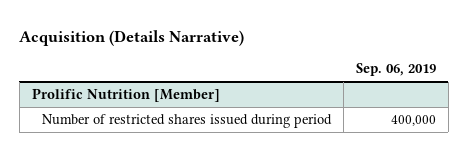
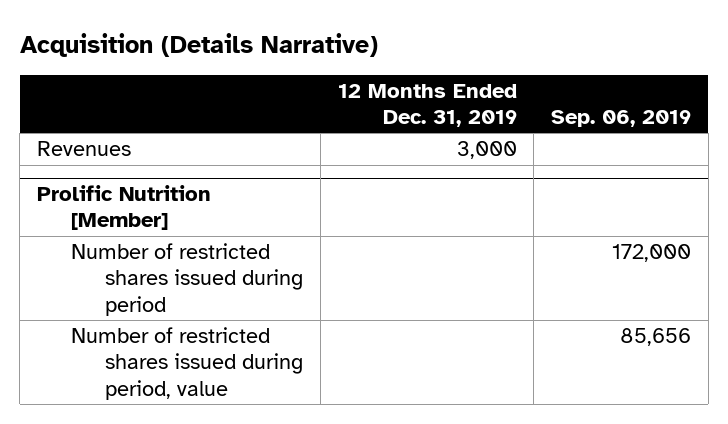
none -> [337,83,517,127] 12 Months Ended Dec. 31, 2019
none -> [36,141,131,157] Revenues
[390,115,436,127] 400,000 -> [612,244,692,263] 172,000
none -> [71,327,304,400] Number of restricted shares issued during period, value

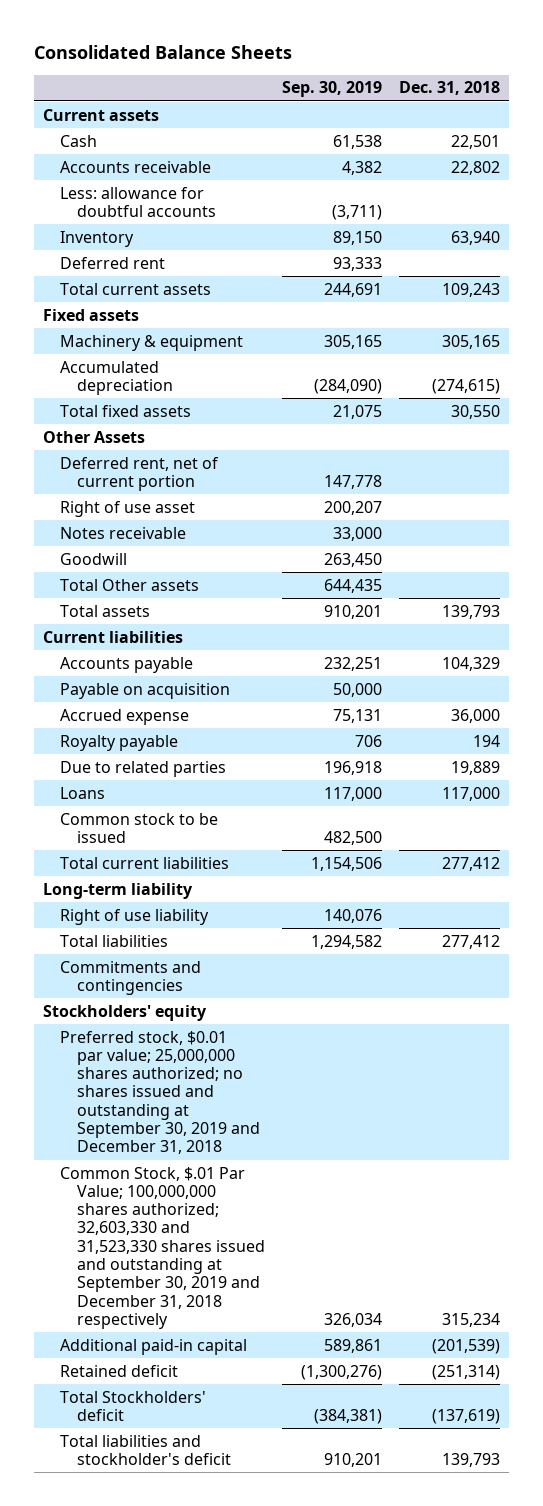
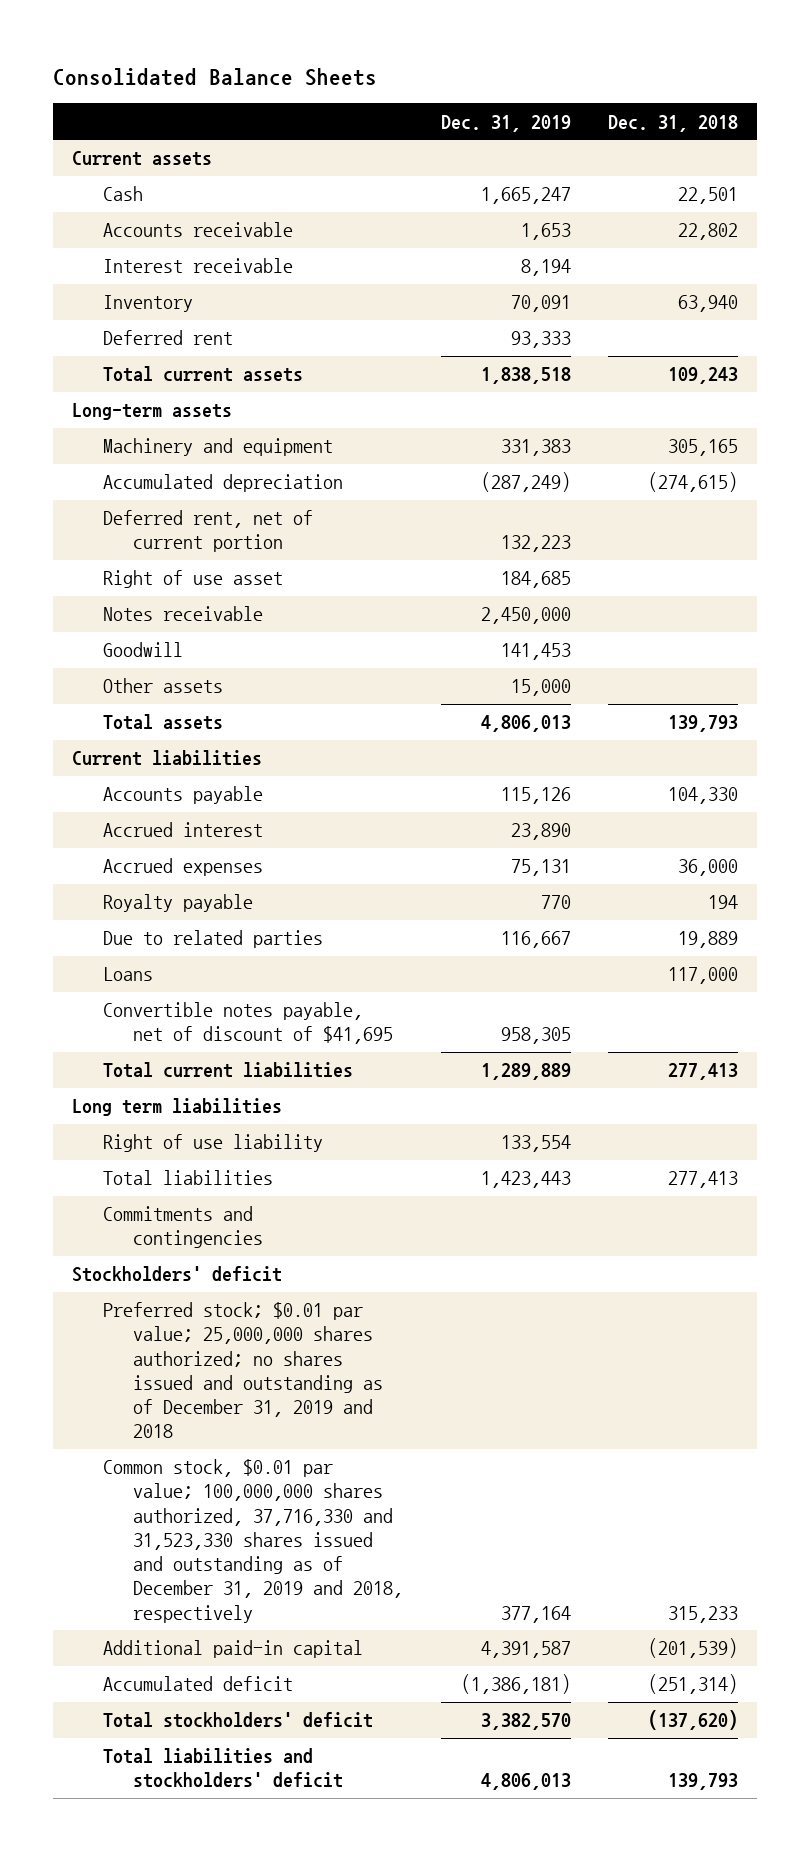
[282,81,383,98] Sep. 30, 2019 -> none
none -> [440,114,571,132] Dec. 31, 2019
[59,186,216,217] Less: allowance for doubtful accounts -> none
none -> [102,258,293,274] Interest receivable
[42,308,139,321] Fixed assets -> [71,403,232,421] Long-term assets
[59,334,243,351] Machinery & equipment -> [102,438,333,457] Machinery and equipment
[59,404,191,417] Total fixed assets -> none
[42,430,145,443] Other Assets -> none
[59,578,199,591] Total Other assets -> [102,678,223,694] Other assets
[59,682,230,699] Payable on acquisition -> none
[442,656,501,671] 104,329 -> [667,787,738,805] 104,330
none -> [102,822,263,838] Accrued interest
[59,708,189,725] Accrued expense -> [102,858,263,877] Accrued expenses
[59,812,218,843] Common stock to be issued -> none
none -> [102,1002,394,1045] Convertible notes payable, net of discount of $41,695
[442,856,501,871] 277,412 -> [667,1063,738,1081] 277,413
[42,882,193,899] Long-term liability -> [71,1098,282,1117] Long term liabilities
[442,934,501,949] 277,412 -> [667,1171,738,1189] 277,413
[42,1004,207,1021] Stockholders' equity -> [71,1266,282,1283] Stockholders' deficit
[59,1030,260,1155] Preferred stock, $0.01 par value; 25,000,000 shares authorized; no shares issued and outstanding at September 30, 2019 and December 31, 2018 -> [102,1302,384,1439] Preferred stock; $0.01 par value; 25,000,000 shares authorized; no shares issued and outstanding as of December 31, 2019 and 2018
[59,1166,265,1329] Common Stock, $.01 Par Value; 100,000,000 shares authorized; 32,603,330 and 31,523,330 shares issued and outstanding at September 30, 2019 and December 31, 2018 respectively -> [102,1459,404,1623] Common stock, $0.01 par value; 100,000,000 shares authorized, 37,716,330 and 31,523,330 shares issued and outstanding as of December 31, 2019 and 2018, respectively
[442,1312,501,1327] 315,234 -> [667,1605,738,1623] 315,233
[59,1364,178,1377] Retained deficit -> [102,1676,293,1692] Accumulated deficit
[59,1390,206,1421] Total Stockholders' deficit -> [102,1712,373,1729] Total stockholders' deficit
[432,1408,501,1424] (137,619) -> [647,1710,738,1731] (137,620)
[59,1434,231,1465] Total liabilities and stockholder's deficit -> [102,1748,344,1789] Total liabilities and stockholders' deficit

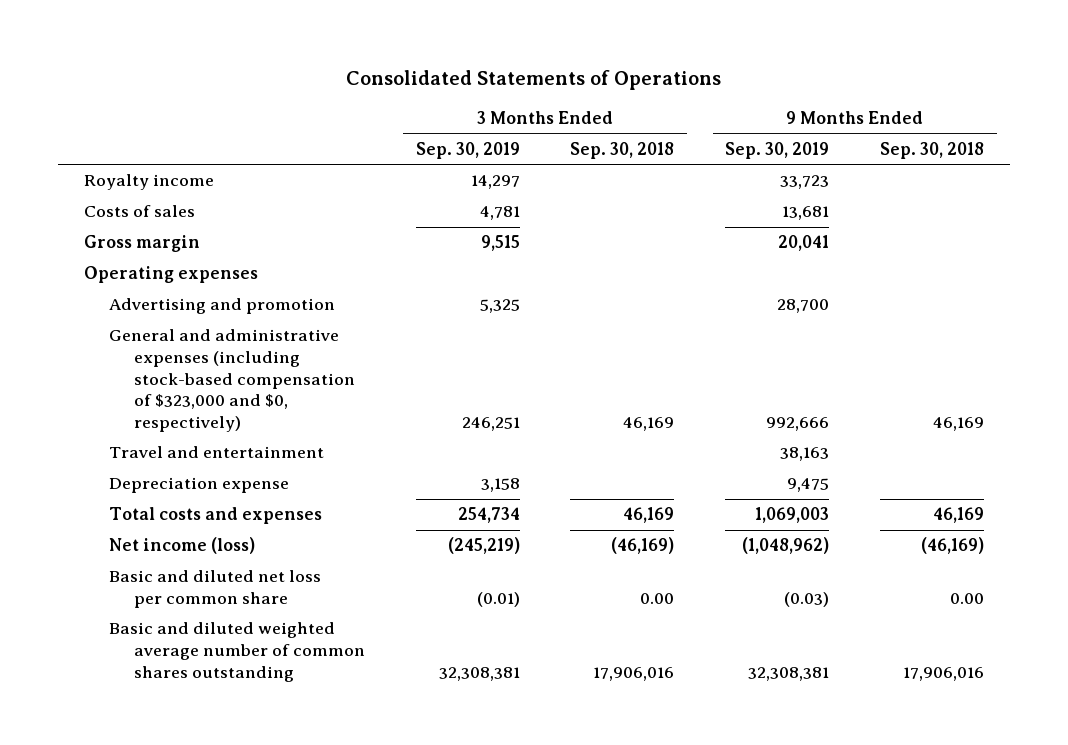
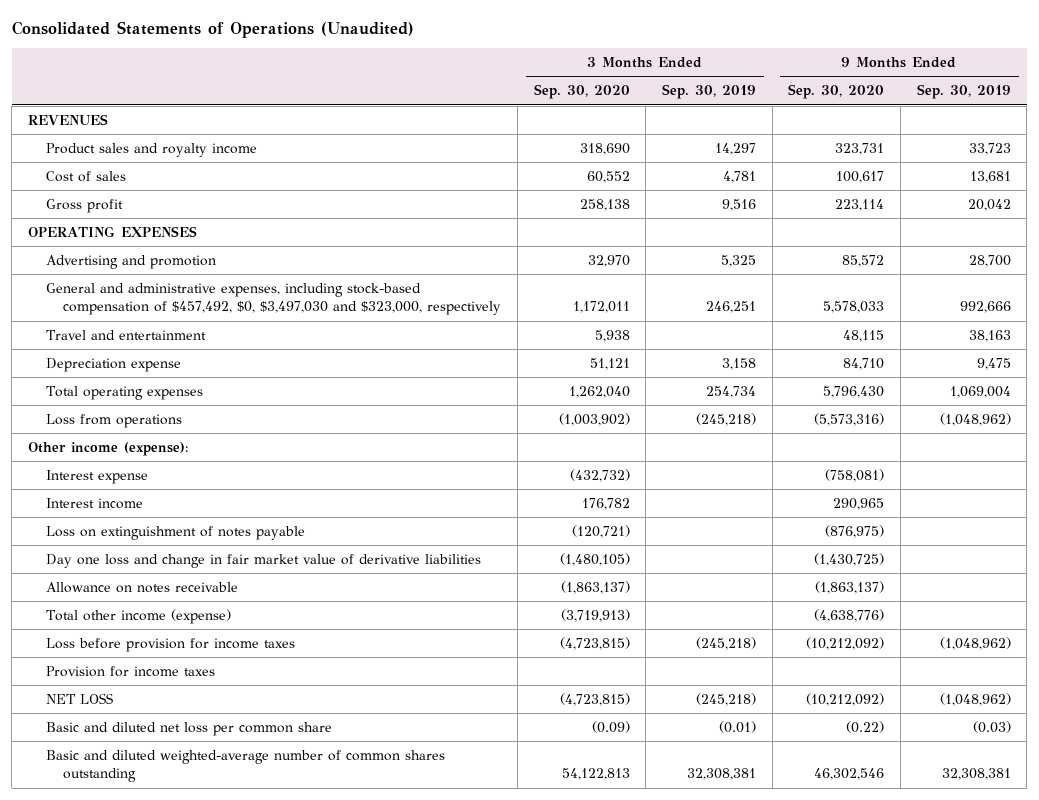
[345,70,721,91] Consolidated Statements of Operations -> [11,20,414,38] Consolidated Statements of Operations (Unaudited)
[570,141,675,159] Sep. 30, 2018 -> none
[880,141,985,159] Sep. 30, 2018 -> none
none -> [533,84,630,100] Sep. 30, 2020
none -> [788,84,885,100] Sep. 30, 2020
none -> [28,114,109,126] REVENUES
[83,174,214,191] Royalty income -> [45,143,257,158] Product sales and royalty income
[83,205,195,218] Costs of sales -> [45,171,126,183] Cost of sales
[83,235,200,253] Gross margin -> [45,199,123,214] Gross profit
[480,235,520,252] 9,515 -> [721,199,756,212] 9,516
[778,235,830,252] 20,041 -> [967,199,1011,212] 20,042
[83,266,258,284] Operating expenses -> [28,226,198,238] OPERATING EXPENSES
[108,329,355,433] General and administrative expenses (including stock-based compensation of $323,000 and $0, respectively) -> [45,283,502,316] General and administrative expenses, including stock-based compensation of $457,492, $0, $3,497,030 and $323,000, respectively
[108,507,322,525] Total costs and expenses -> [45,386,203,401] Total operating expenses
[755,507,830,524] 1,069,003 -> [949,386,1011,399] 1,069,004
none -> [45,414,182,429] Loss from operations
none -> [28,442,189,457] Other income (expense):
none -> [45,470,148,485] Interest expense
none -> [45,498,143,510] Interest income
none -> [45,526,305,541] Loss on extinguishment of notes payable
none -> [45,554,481,569] Day one loss and change in fair market value of derivative liabilities
none -> [45,582,238,594] Allowance on notes receivable
none -> [45,609,231,625] Total other income (expense)
none -> [45,638,295,653] Loss before provision for income taxes
none -> [45,666,215,678] Provision for income taxes
[108,537,255,555] Net income (loss) -> [45,693,113,705] NET LOSS
[447,537,520,555] (245,219) -> [695,693,756,707] (245,218)
[108,622,365,682] Basic and diluted weighted average number of common shares outstanding -> [45,750,445,783] Basic and diluted weighted-average number of common shares outstanding

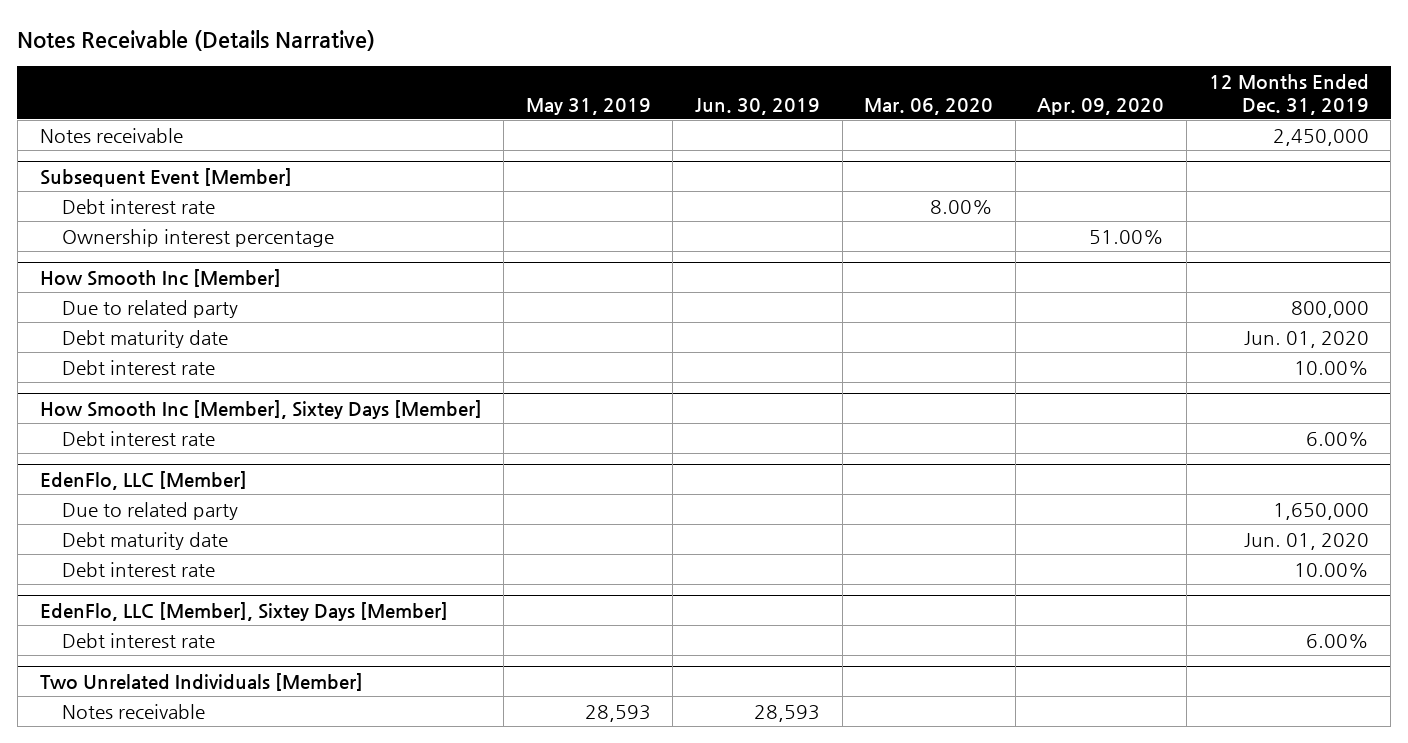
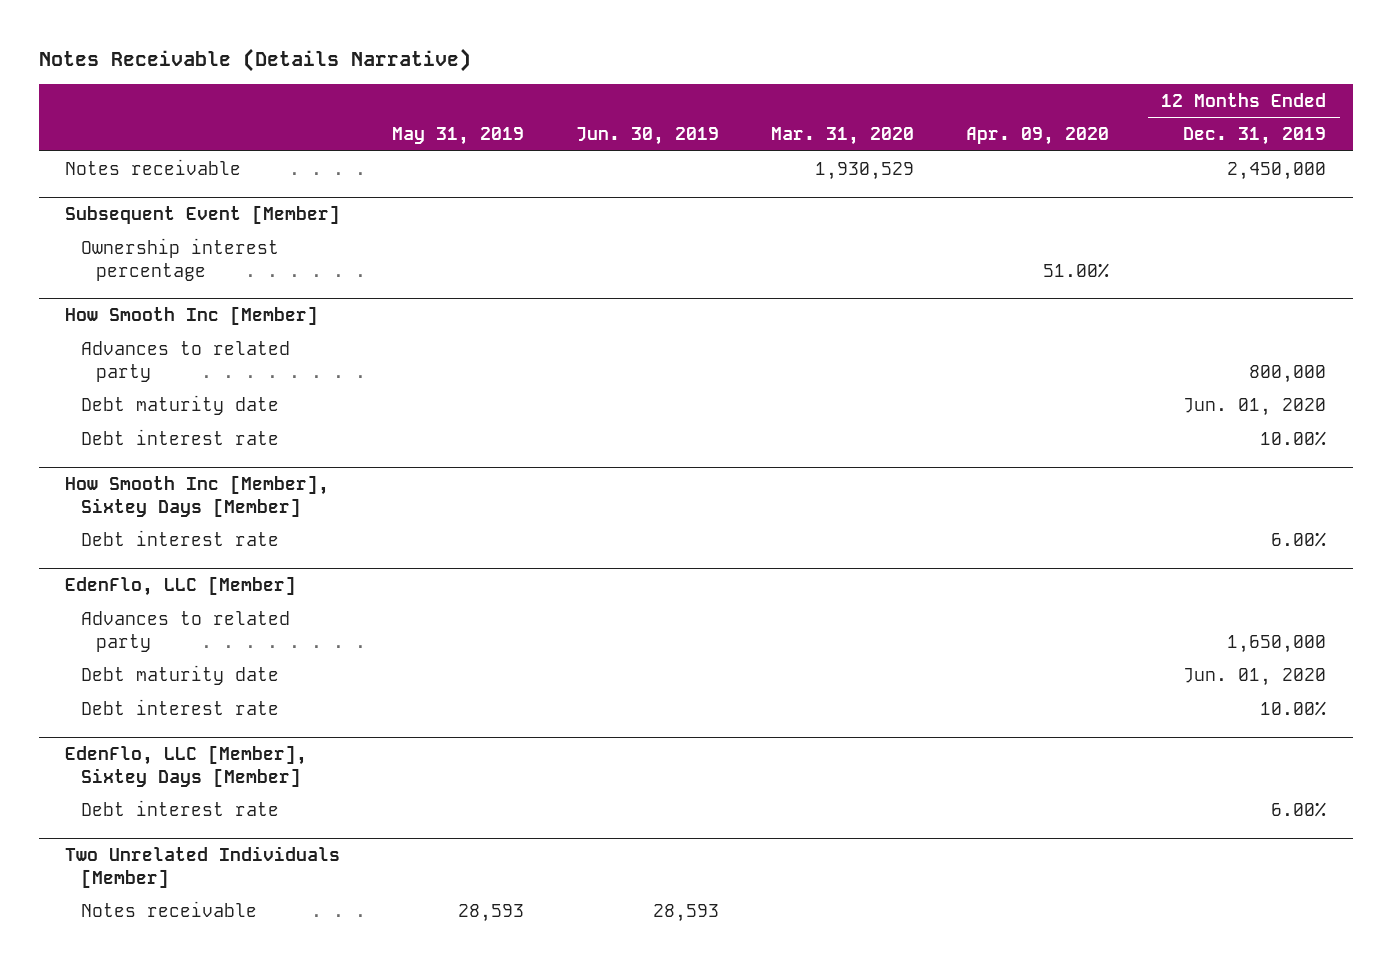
[864,97,994,115] Mar. 06, 2020 -> none
none -> [771,127,915,146] Mar. 31, 2020
[62,198,216,214] Debt interest rate -> none
[62,299,239,318] Due to related party -> [80,340,290,382] Advances to related party
[62,501,239,520] Due to related party -> [80,610,290,652] Advances to related party

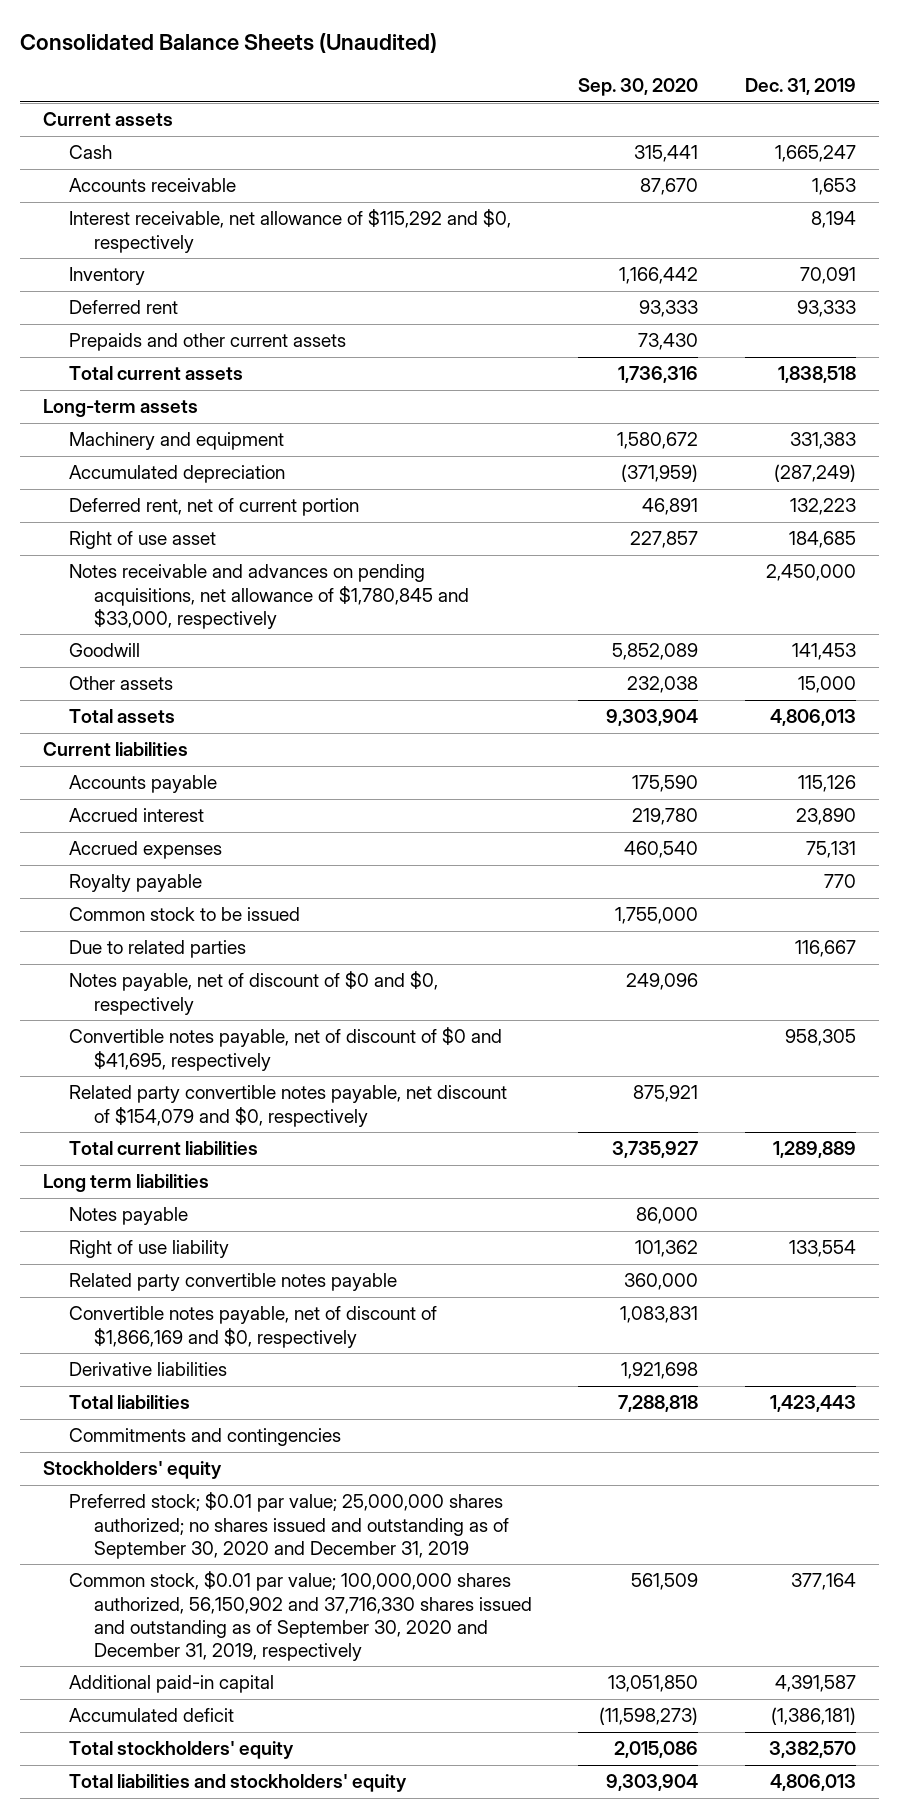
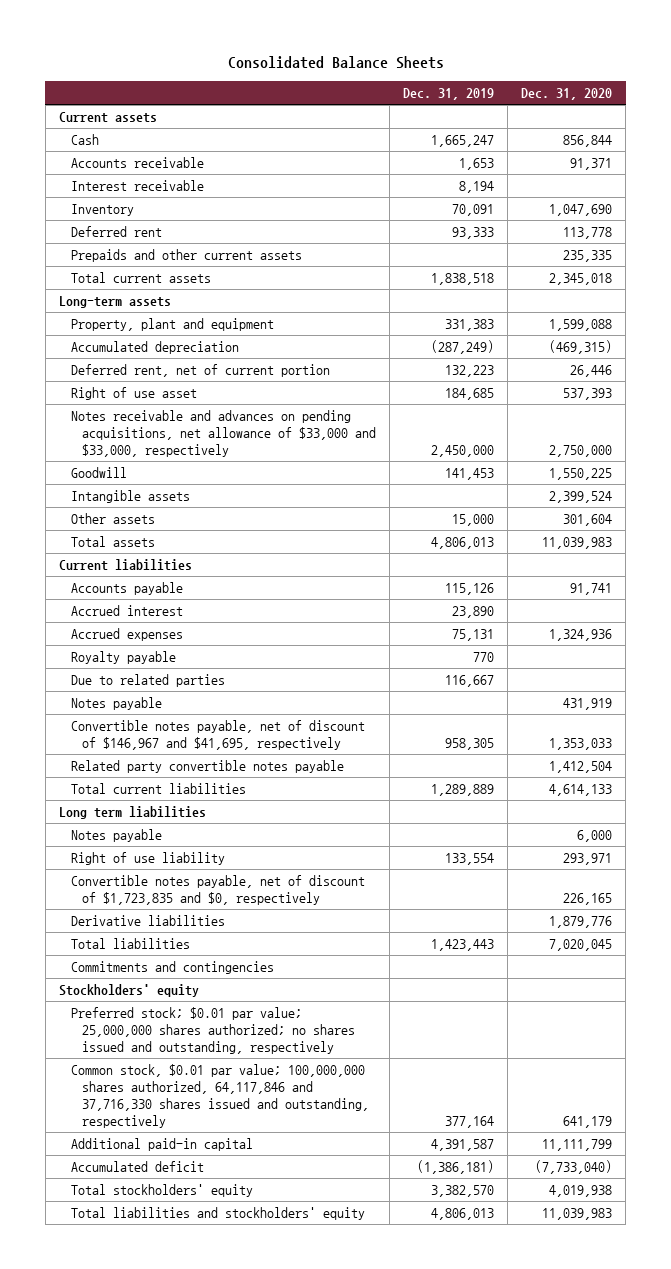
[19,32,437,53] Consolidated Balance Sheets (Unaudited) -> [227,56,444,70] Consolidated Balance Sheets
[578,78,699,97] Sep. 30, 2020 -> none
none -> [521,88,613,101] Dec. 31, 2020
[68,209,511,253] Interest receivable, net allowance of $115,292 and $0, respectively -> [70,179,204,191] Interest receivable
[68,432,284,451] Machinery and equipment -> [70,317,274,331] Property, plant and equipment
[68,564,469,629] Notes receivable and advances on pending acquisitions, net allowance of $1,780,845 and $33,000, respectively -> [70,409,377,457] Notes receivable and advances on pending acquisitions, net allowance of $33,000 and $33,000, respectively
none -> [70,489,190,503] Intangible assets
[68,907,300,922] Common stock to be issued -> none
[68,1085,507,1127] Related party convertible notes payable, net discount of $154,079 and $0, respectively -> none
[68,971,438,1015] Notes payable, net of discount of $0 and $0, respectively -> [70,696,162,710] Notes payable
[68,1027,502,1071] Convertible notes payable, net of discount of $0 and $41,695, respectively -> [70,719,365,750] Convertible notes payable, net of discount of $146,967 and $41,695, respectively
[68,1273,397,1292] Related party convertible notes payable -> [70,759,344,773] Related party convertible notes payable
[68,1306,437,1348] Convertible notes payable, net of discount of $1,866,169 and $0, respectively -> [70,874,365,905] Convertible notes payable, net of discount of $1,723,835 and $0, respectively
[68,1492,509,1559] Preferred stock; $0.01 par value; 25,000,000 shares authorized; no shares issued and outstanding as of September 30, 2020 and December 31, 2019 -> [70,1006,356,1054] Preferred stock; $0.01 par value; 25,000,000 shares authorized; no shares issued and outstanding, respectively
[68,1571,532,1661] Common stock, $0.01 par value; 100,000,000 shares authorized, 56,150,902 and 37,716,330 shares issued and outstanding as of September 30, 2020 and December 31, 2019, respectively -> [70,1063,370,1128] Common stock, $0.01 par value; 100,000,000 shares authorized, 64,117,846 and 37,716,330 shares issued and outstanding, respectively

